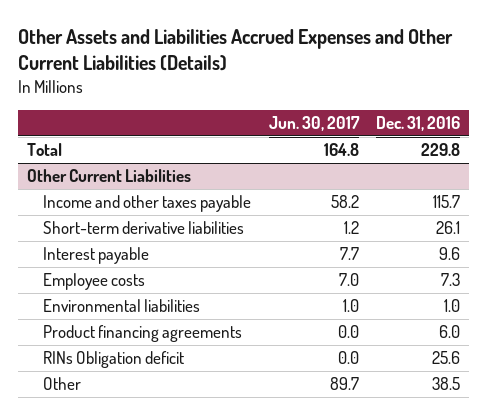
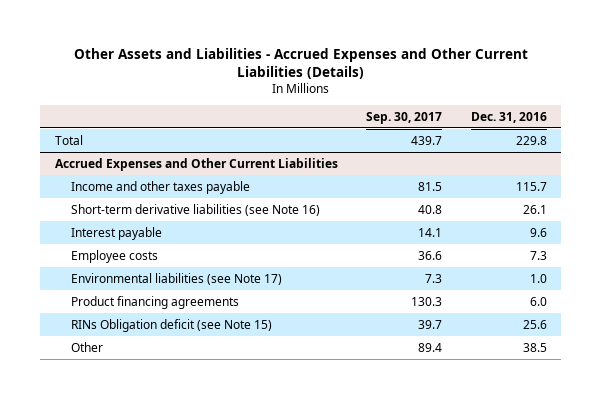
[18,29,454,72] Other Assets and Liabilities Accrued Expenses and Other Current Liabilities (Details) -> [73,47,528,80] Other Assets and Liabilities - Accrued Expenses and Other Current Liabilities (Details)
[268,115,360,131] Jun. 30, 2017 -> none
none -> [366,111,443,124] Sep. 30, 2017
[27,168,192,182] Other Current Liabilities -> [54,157,338,171] Accrued Expenses and Other Current Liabilities
[43,220,245,234] Short-term derivative liabilities -> [70,203,320,216] Short-term derivative liabilities (see Note 16)
[43,298,201,312] Environmental liabilities -> [70,272,282,285] Environmental liabilities (see Note 17)
[43,350,185,368] RINs Obligation deficit -> [70,318,272,332] RINs Obligation deficit (see Note 15)

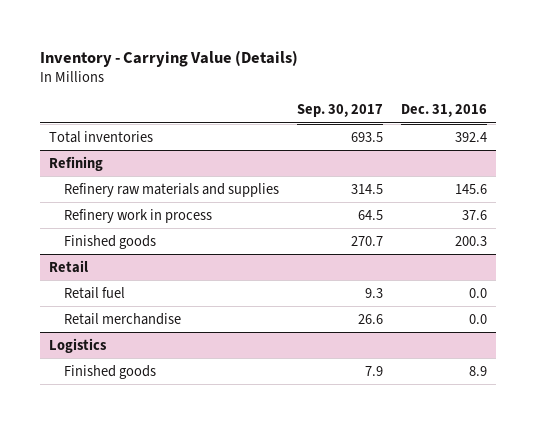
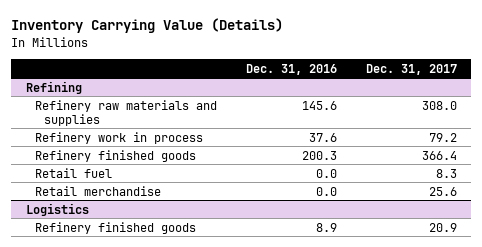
[40,49,299,67] Inventory - Carrying Value (Details) -> [11,18,284,34] Inventory Carrying Value (Details)
[296,104,383,118] Sep. 30, 2017 -> none
none -> [365,63,457,75] Dec. 31, 2017
[49,130,154,143] Total inventories -> none
[49,259,89,273] Retail -> none
[63,234,156,249] Finished goods -> [35,149,197,162] Refinery finished goods
[63,364,156,379] Finished goods -> [35,221,197,234] Refinery finished goods

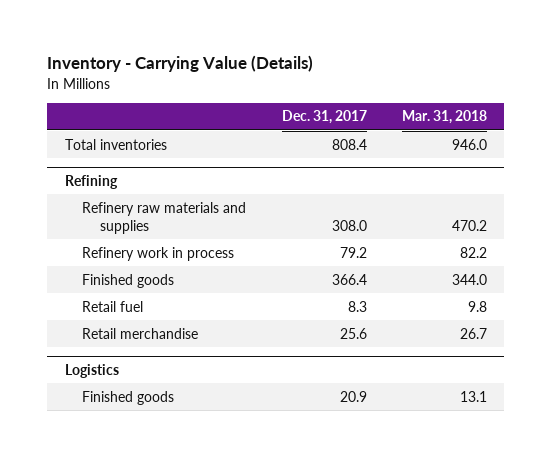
[11,18,284,34] Inventory Carrying Value (Details) -> [47,55,314,73] Inventory - Carrying Value (Details)
[245,63,337,75] Dec. 31, 2016 -> none
none -> [401,110,487,125] Mar. 31, 2018
none -> [64,138,167,150] Total inventories
[35,149,197,162] Refinery finished goods -> [82,273,175,288] Finished goods
[35,221,197,234] Refinery finished goods -> [82,390,175,405] Finished goods

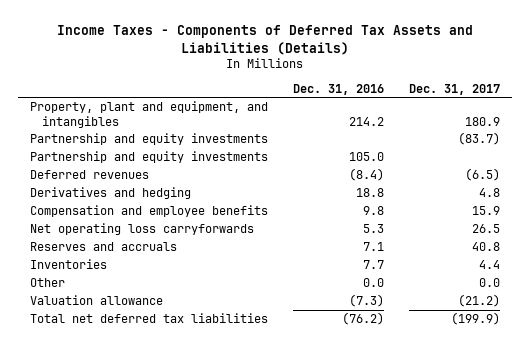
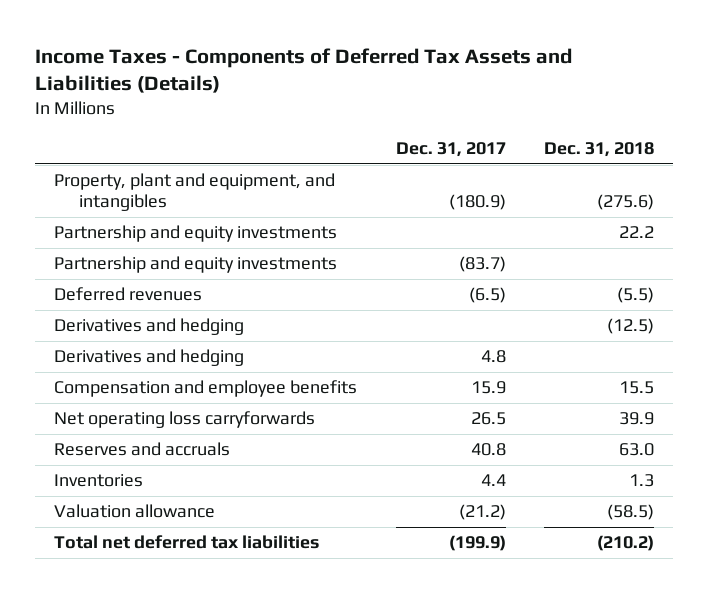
[292,83,384,95] Dec. 31, 2016 -> none
none -> [544,141,655,157] Dec. 31, 2018
[464,116,500,126] 180.9 -> [448,194,506,211] (180.9)
[30,133,269,146] Partnership and equity investments -> [54,256,338,274] Partnership and equity investments
none -> [54,318,245,336] Derivatives and hedging
[30,278,66,288] Other -> none

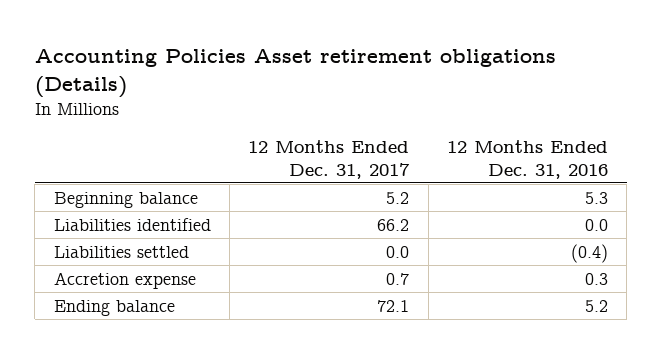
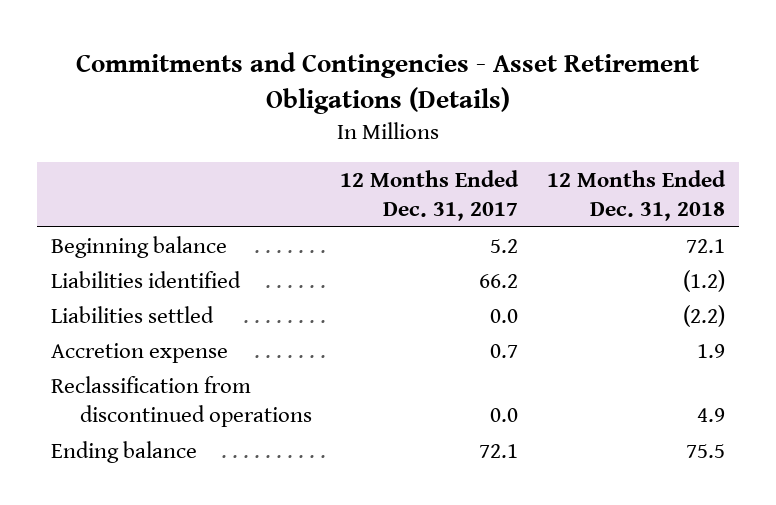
[34,48,556,98] Accounting Policies Asset retirement obligations (Details) -> [75,52,699,114] Commitments and Contingencies - Asset Retirement Obligations (Details)
[447,139,609,179] 12 Months Ended Dec. 31, 2016 -> none
none -> [546,169,726,222] 12 Months Ended Dec. 31, 2018
none -> [51,375,312,428] Reclassification from discontinued operations

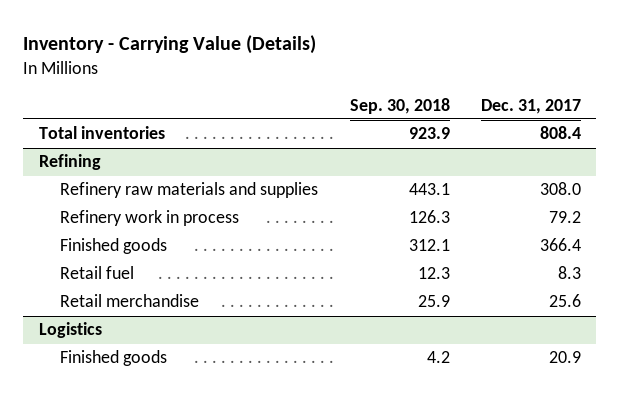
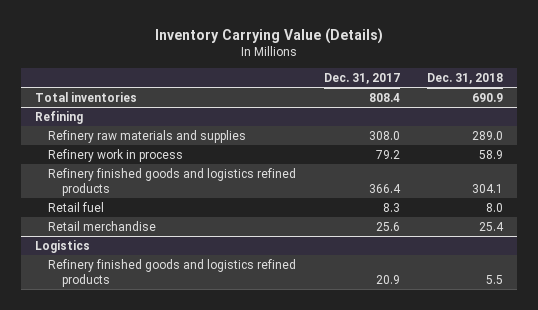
[23,35,317,55] Inventory - Carrying Value (Details) -> [154,27,383,44] Inventory Carrying Value (Details)
[349,97,450,114] Sep. 30, 2018 -> none
none -> [426,73,503,85] Dec. 31, 2018
[60,238,168,255] Finished goods -> [48,167,297,196] Refinery finished goods and logistics refined products
[60,350,168,367] Finished goods -> [48,258,297,287] Refinery finished goods and logistics refined products

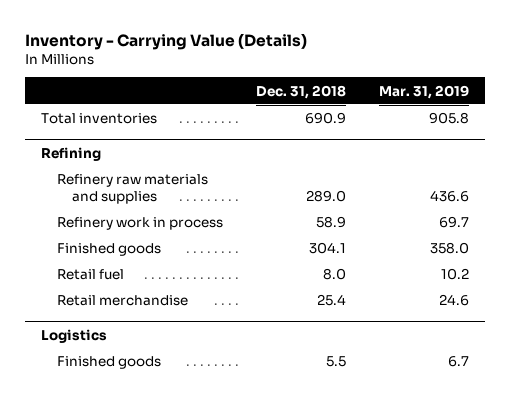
[154,27,383,44] Inventory Carrying Value (Details) -> [24,32,307,50] Inventory - Carrying Value (Details)
[323,73,400,85] Dec. 31, 2017 -> none
none -> [378,84,469,99] Mar. 31, 2019
[48,167,297,196] Refinery finished goods and logistics refined products -> [56,243,161,257] Finished goods
[48,258,297,287] Refinery finished goods and logistics refined products -> [56,356,161,370] Finished goods

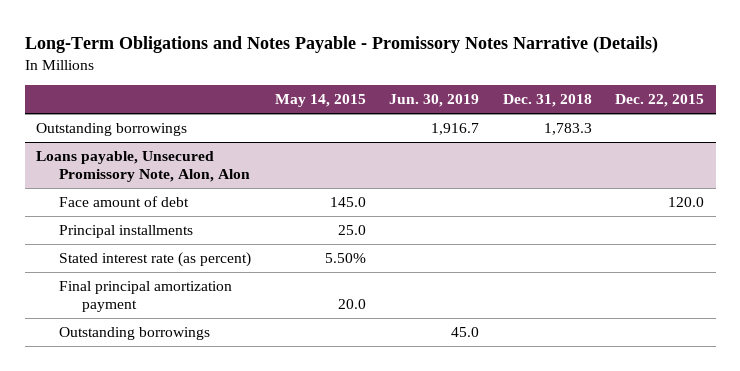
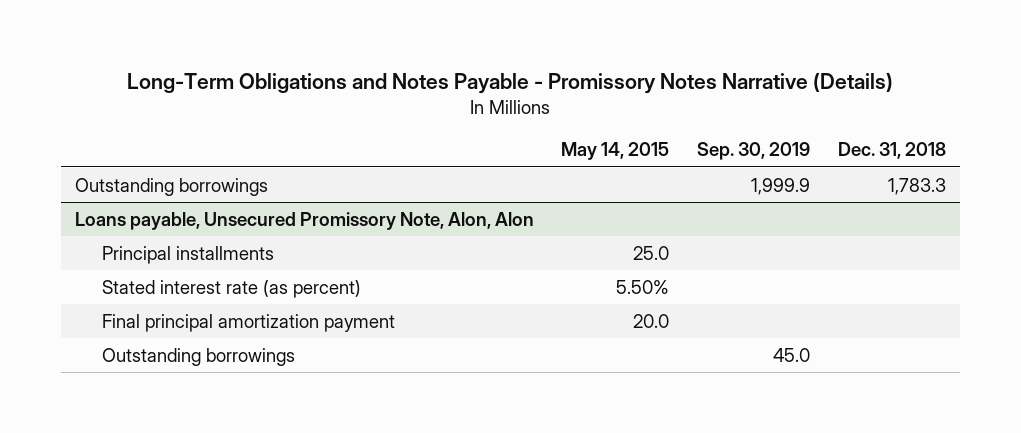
[389,94,480,108] Jun. 30, 2019 -> none
[615,94,705,108] Dec. 22, 2015 -> none
none -> [697,142,811,161] Sep. 30, 2019
[59,196,190,208] Face amount of debt -> none

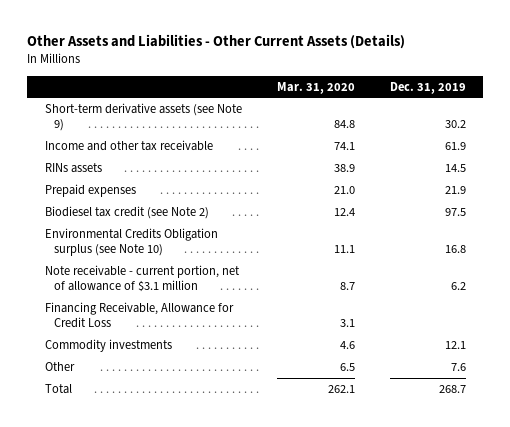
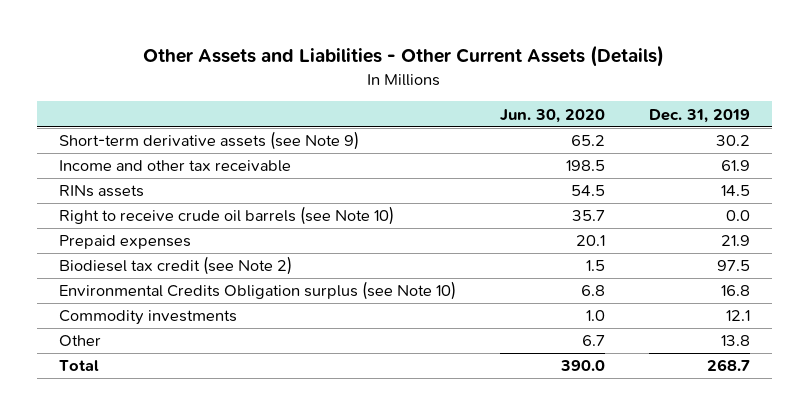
[276,81,355,94] Mar. 31, 2020 -> none
none -> [499,108,605,123] Jun. 30, 2020
none -> [58,206,394,226] Right to receive crude oil barrels (see Note 10)
[44,264,240,292] Note receivable - current portion, net of allowance of $3.1 million -> none
[44,301,234,328] Financing Receivable, Allowance for Credit Loss -> none
[450,362,466,371] 7.6 -> [721,335,751,347] 13.8

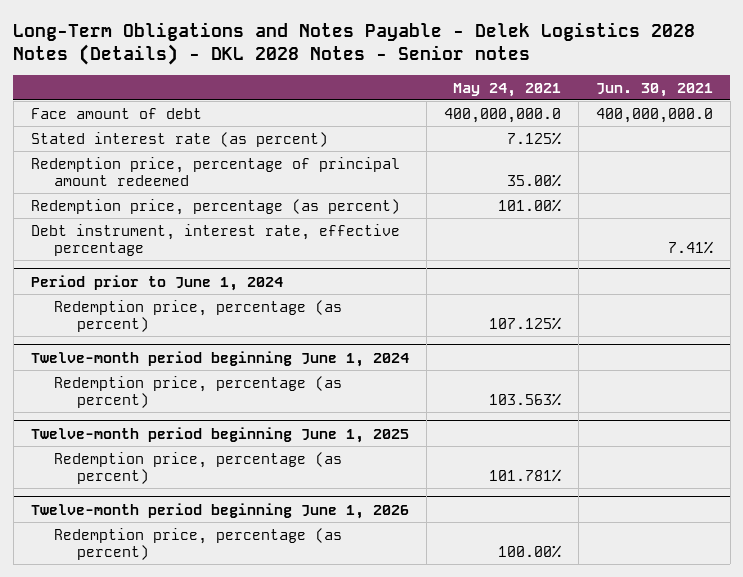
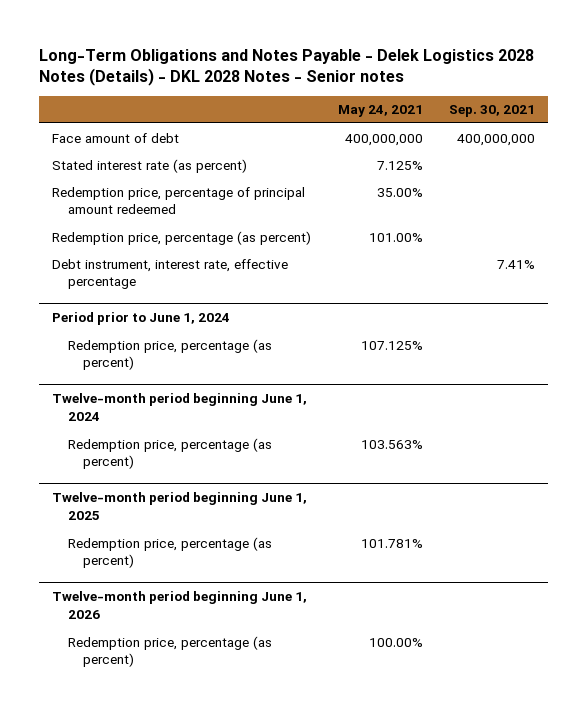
[595,82,713,97] Jun. 30, 2021 -> none
none -> [448,105,535,118] Sep. 30, 2021
[443,107,561,123] 400,000,000.0 -> [344,133,423,146] 400,000,000

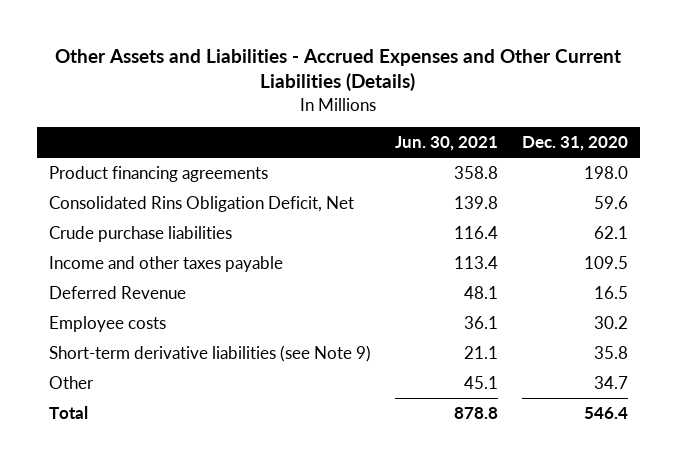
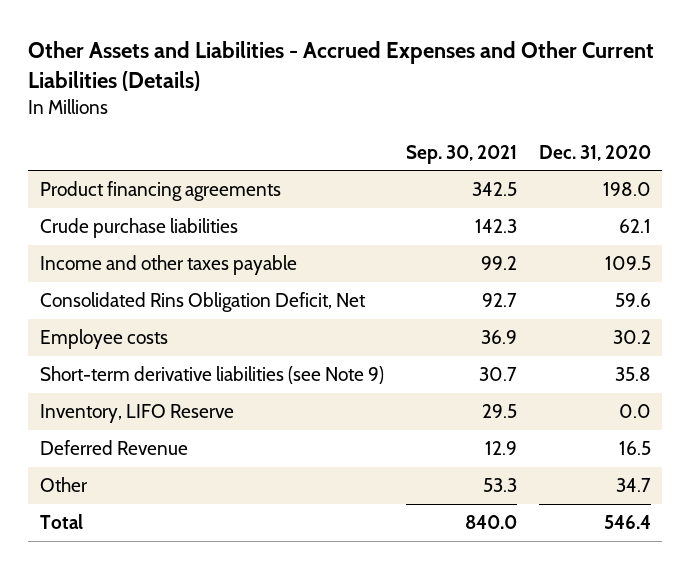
[394,136,498,152] Jun. 30, 2021 -> none
none -> [405,144,517,164] Sep. 30, 2021
[48,195,354,212] Consolidated Rins Obligation Deficit, Net -> [39,292,366,313] Consolidated Rins Obligation Deficit, Net
none -> [39,404,234,424] Inventory, LIFO Reserve
[48,285,186,299] Deferred Revenue -> [39,440,188,456] Deferred Revenue

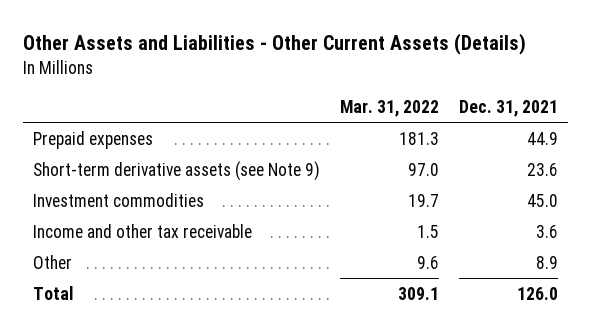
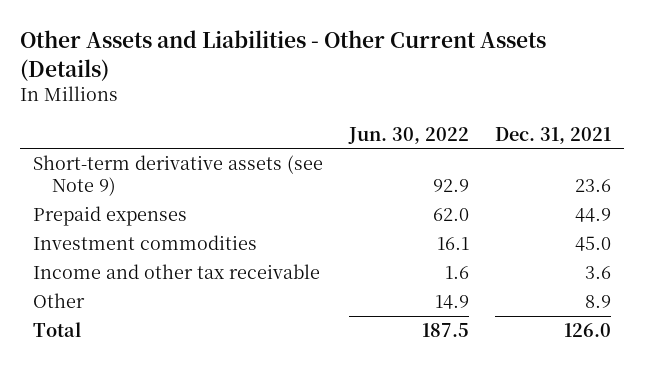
[340,99,440,117] Mar. 31, 2022 -> none
none -> [348,126,470,144] Jun. 30, 2022
[32,130,153,149] Prepaid expenses -> [33,206,188,227] Prepaid expenses

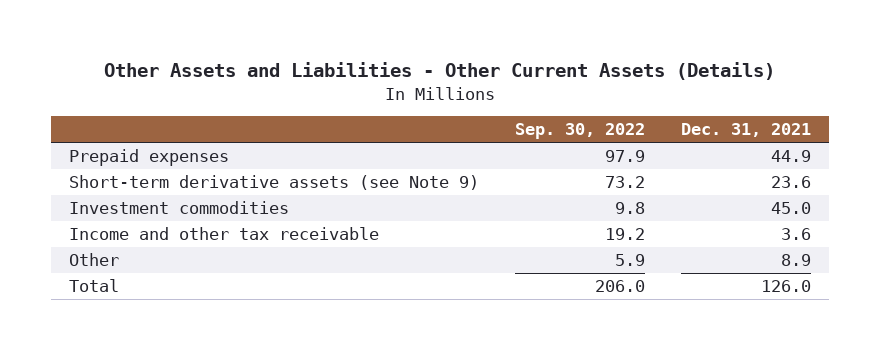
[348,126,470,144] Jun. 30, 2022 -> none
none -> [514,123,645,140] Sep. 30, 2022
[33,155,324,196] Short-term derivative assets (see Note 9) -> [69,174,480,190] Short-term derivative assets (see Note 9)

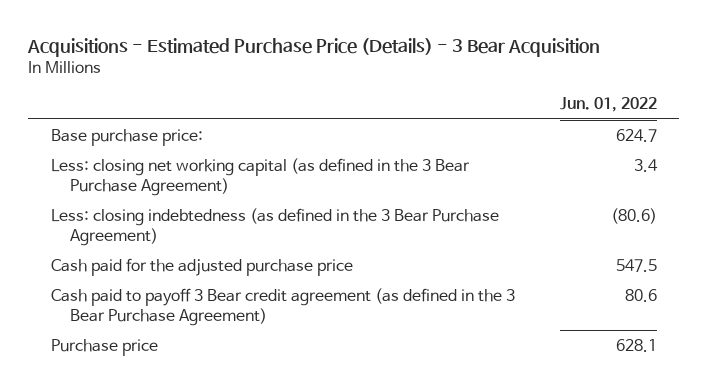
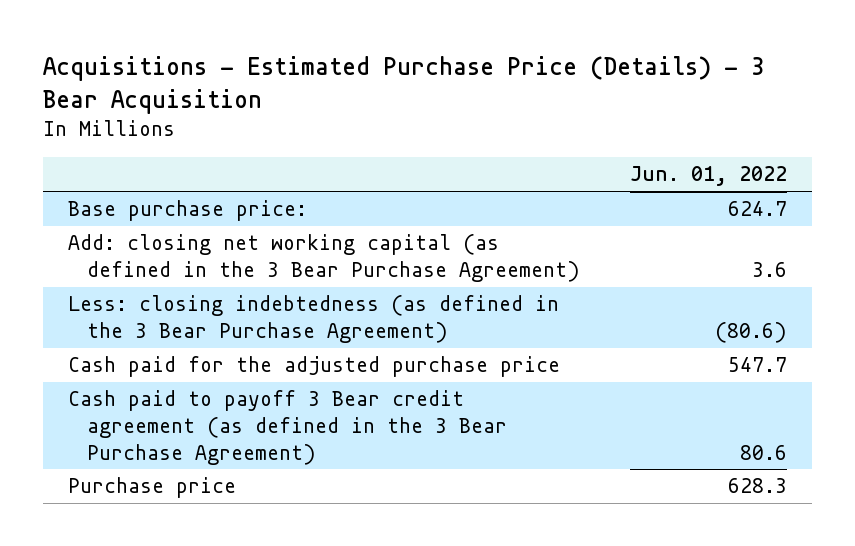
[50,157,470,196] Less: closing net working capital (as defined in the 3 Bear Purchase Agreement) -> [67,234,581,282] Add: closing net working capital (as defined in the 3 Bear Purchase Agreement)
[633,158,658,172] 3.4 -> [752,261,788,277] 3.6
[615,258,657,272] 547.5 -> [728,357,788,373] 547.7
[615,338,657,352] 628.1 -> [728,478,788,494] 628.3

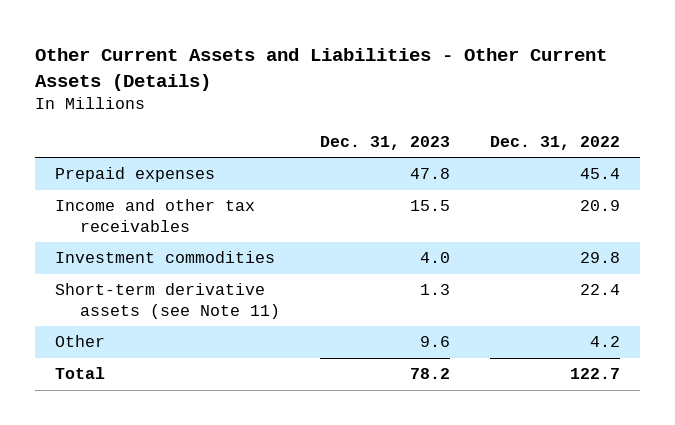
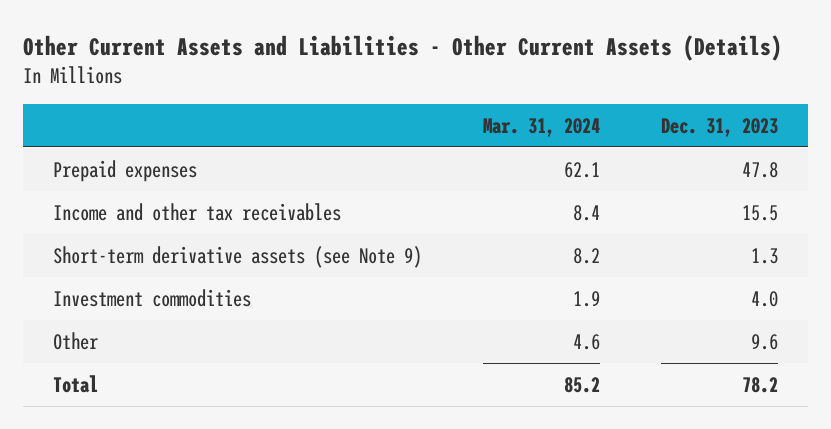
[490,135,621,150] Dec. 31, 2022 -> none
none -> [482,117,600,137] Mar. 31, 2024
none -> [53,245,423,268] Short-term derivative assets (see Note 9)
[54,283,281,319] Short-term derivative assets (see Note 11) -> none

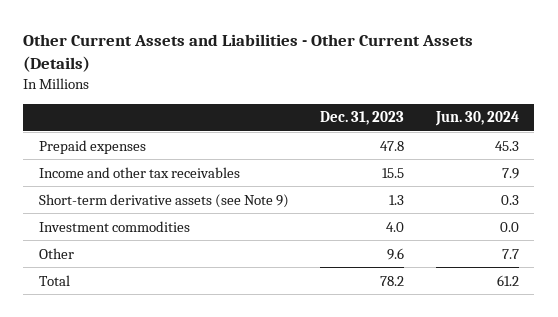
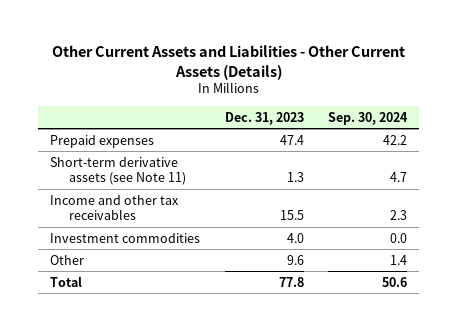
[434,111,519,127] Jun. 30, 2024 -> none
none -> [327,111,408,125] Sep. 30, 2024
[380,140,405,151] 47.8 -> [279,134,304,145] 47.4
none -> [50,156,186,185] Short-term derivative assets (see Note 11)
[38,193,289,208] Short-term derivative assets (see Note 9) -> none
[380,275,405,286] 78.2 -> [278,276,304,287] 77.8

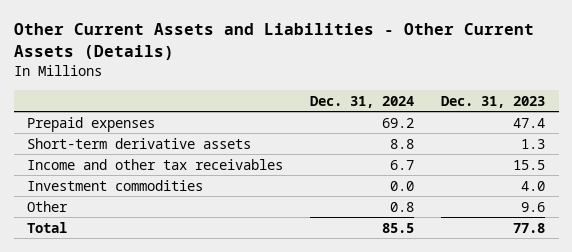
[327,111,408,125] Sep. 30, 2024 -> none
none -> [310,95,415,108] Dec. 31, 2024
[50,156,186,185] Short-term derivative assets (see Note 11) -> [27,137,252,149] Short-term derivative assets

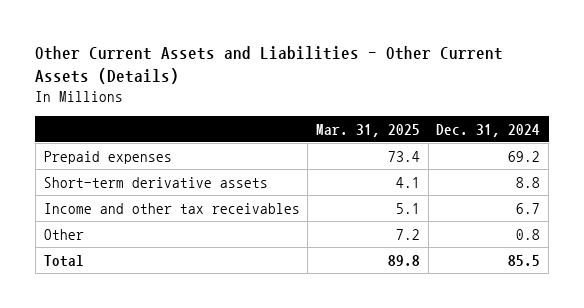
[441,95,546,108] Dec. 31, 2023 -> none
none -> [316,123,421,137] Mar. 31, 2025
[27,179,204,191] Investment commodities -> none

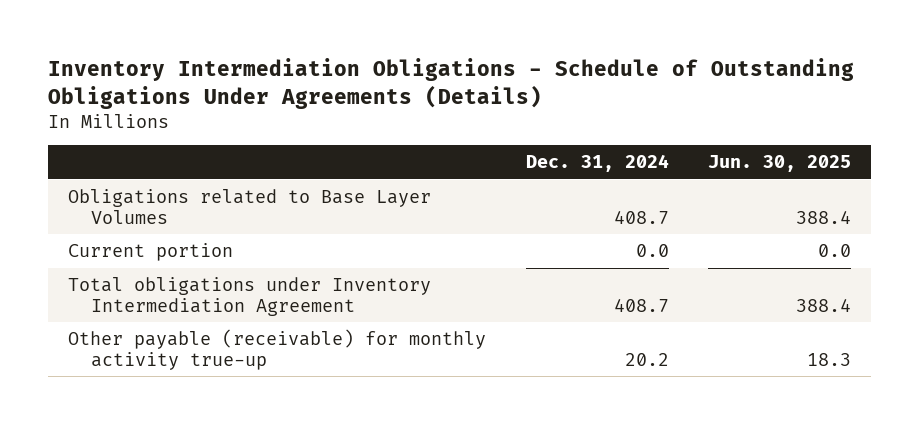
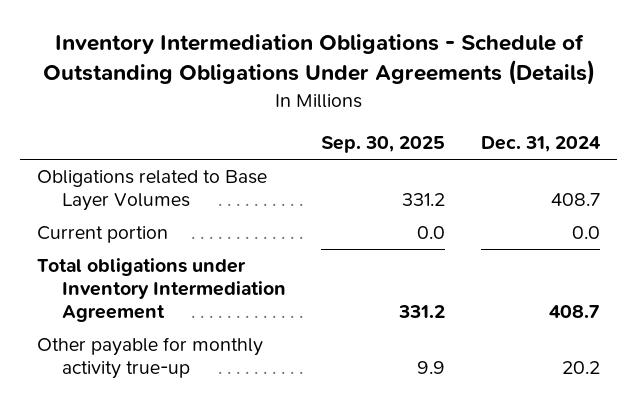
[708,155,852,173] Jun. 30, 2025 -> none
none -> [321,136,446,154] Sep. 30, 2025
[68,328,487,370] Other payable (receivable) for monthly activity true-up -> [37,337,264,380] Other payable for monthly activity true-up

